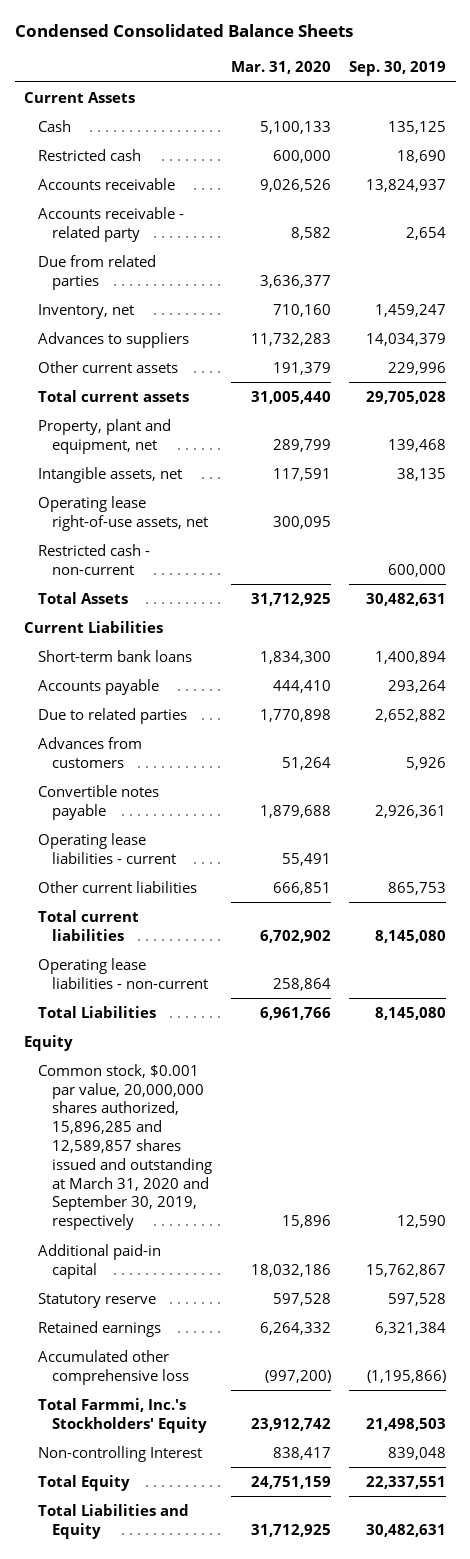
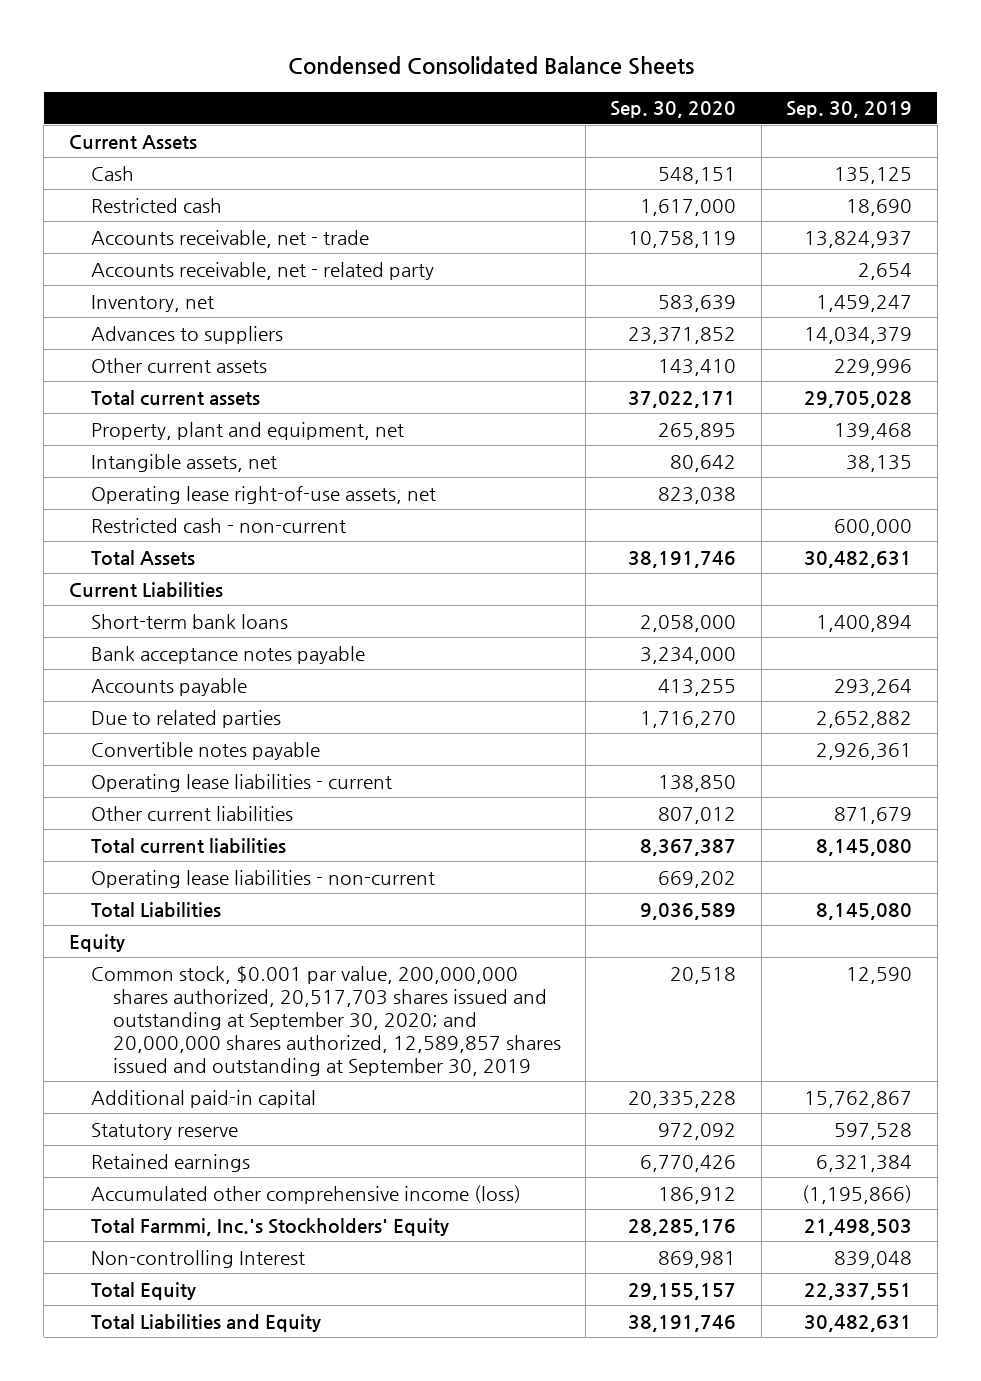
[230,61,331,75] Mar. 31, 2020 -> none
none -> [610,101,737,119] Sep. 30, 2020
[37,254,156,290] Due from related parties -> none
[37,177,175,190] Accounts receivable -> [90,229,369,248] Accounts receivable, net - trade
[37,206,184,242] Accounts receivable - related party -> [90,261,434,280] Accounts receivable, net - related party
none -> [90,645,365,664] Bank acceptance notes payable
[37,736,142,768] Advances from customers -> none
[388,881,447,895] 865,753 -> [834,806,913,824] 871,679
[37,1063,213,1231] Common stock, $0.001 par value, 20,000,000 shares authorized, 15,896,285 and 12,589,857 shares issued and outstanding at March 31, 2020 and September 30, 2019, respectively -> [90,965,561,1076] Common stock, $0.001 par value, 200,000,000 shares authorized, 20,517,703 shares issued and outstanding at September 30, 2020; and 20,000,000 shares authorized, 12,589,857 shares issued and outstanding at September 30, 2019
[37,1349,190,1385] Accumulated other comprehensive loss -> [90,1184,521,1204] Accumulated other comprehensive income (loss)

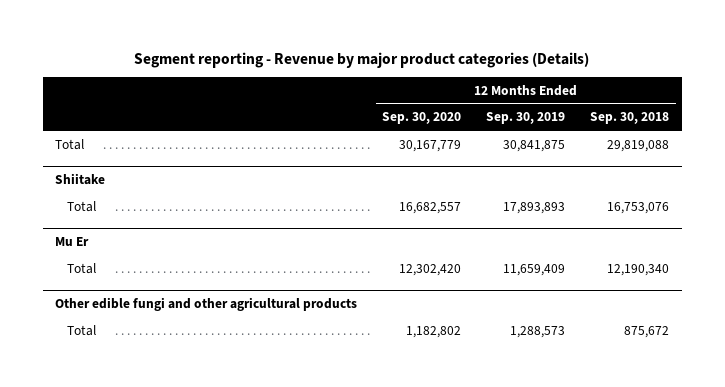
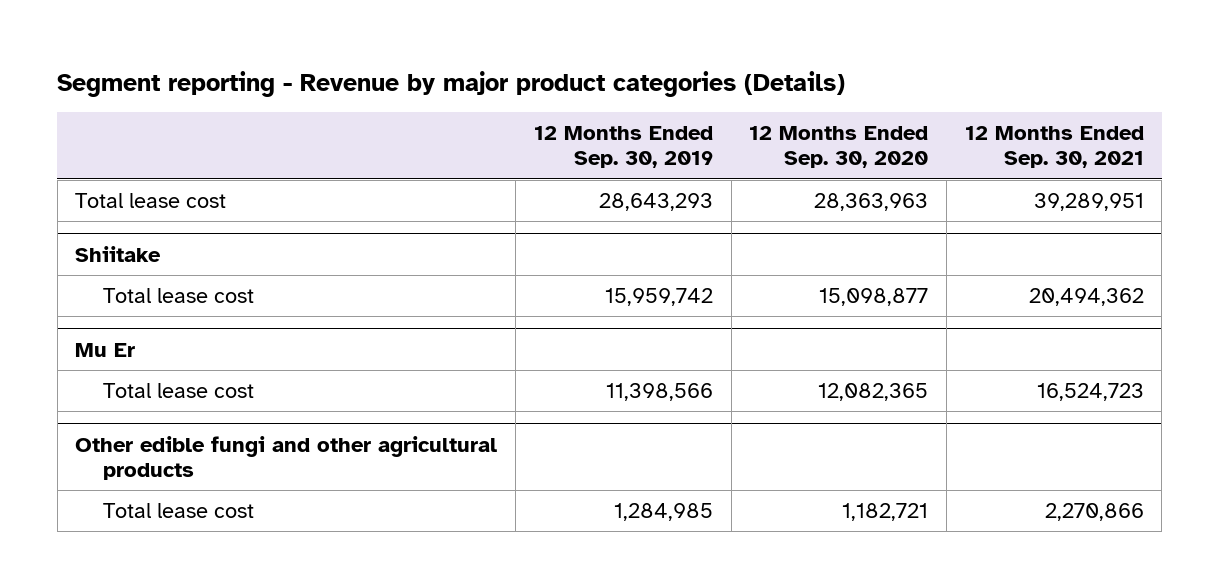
[590,112,670,125] Sep. 30, 2018 -> none
none -> [964,125,1144,169] 12 Months Ended Sep. 30, 2021
[55,138,85,150] Total -> [75,192,227,208] Total lease cost
[399,139,462,152] 30,167,779 -> [814,192,929,211] 28,363,963
[503,139,566,152] 30,841,875 -> [598,192,713,211] 28,643,293
[67,200,97,212] Total -> [102,287,254,303] Total lease cost
[399,201,462,214] 16,682,557 -> [819,287,929,306] 15,098,877
[503,201,566,214] 17,893,893 -> [604,287,713,306] 15,959,742
[67,262,97,274] Total -> [102,382,254,398] Total lease cost
[399,263,462,276] 12,302,420 -> [818,382,929,401] 12,082,365
[503,263,566,276] 11,659,409 -> [605,382,713,401] 11,398,566
[67,324,97,336] Total -> [102,502,254,518] Total lease cost
[406,325,462,338] 1,182,802 -> [842,502,929,521] 1,182,721
[510,325,566,338] 1,288,573 -> [613,502,713,521] 1,284,985

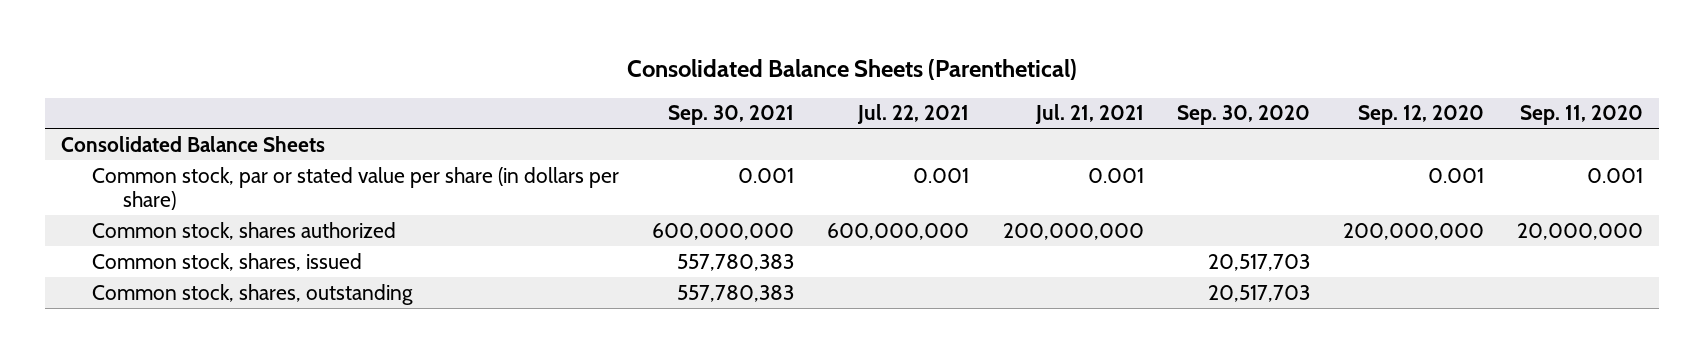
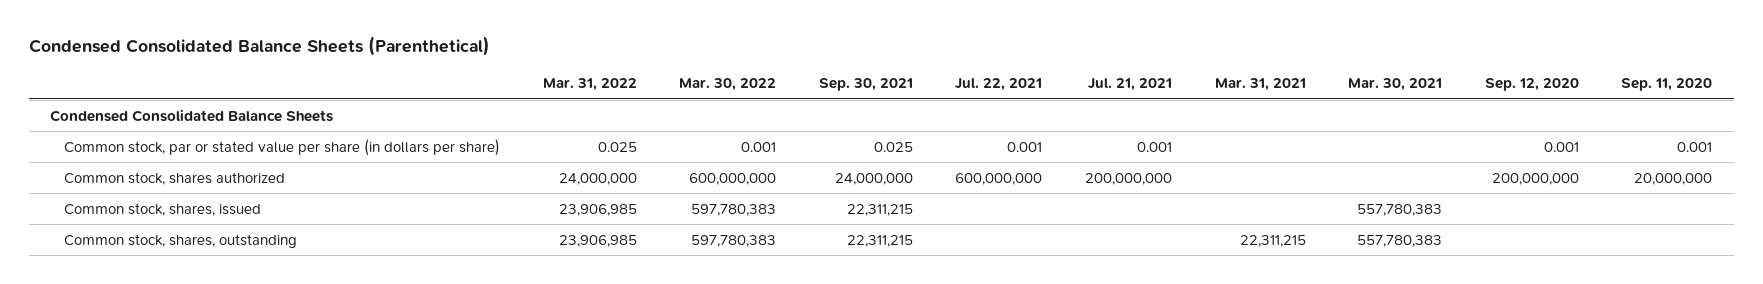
[627,58,1078,80] Consolidated Balance Sheets (Parenthetical) -> [28,36,490,57] Condensed Consolidated Balance Sheets (Parenthetical)
[1176,105,1310,126] Sep. 30, 2020 -> none
none -> [542,78,637,92] Mar. 31, 2022
none -> [679,78,777,92] Mar. 30, 2022
none -> [1214,78,1306,92] Mar. 31, 2021
none -> [1348,78,1443,92] Mar. 30, 2021
[61,135,326,152] Consolidated Balance Sheets -> [50,108,334,122] Condensed Consolidated Balance Sheets
[738,167,795,183] 0.001 -> [873,141,913,152] 0.025
[652,222,795,240] 600,000,000 -> [834,172,913,185] 24,000,000
[677,253,795,271] 557,780,383 -> [846,203,913,216] 22,311,215
[677,284,795,302] 557,780,383 -> [846,234,913,247] 22,311,215

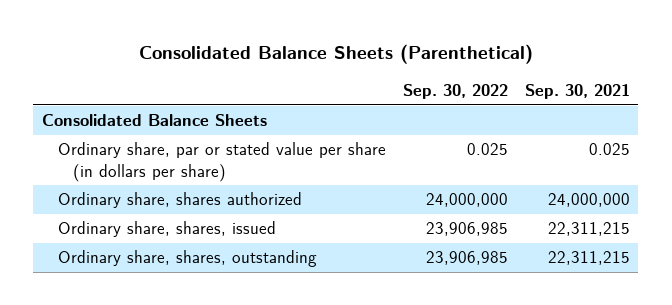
[28,36,490,57] Condensed Consolidated Balance Sheets (Parenthetical) -> [138,44,533,65] Consolidated Balance Sheets (Parenthetical)
[542,78,637,92] Mar. 31, 2022 -> none
[679,78,777,92] Mar. 30, 2022 -> none
[955,78,1043,92] Jul. 22, 2021 -> none
[1087,78,1172,92] Jul. 21, 2021 -> none
[1214,78,1306,92] Mar. 31, 2021 -> none
[1348,78,1443,92] Mar. 30, 2021 -> none
[1484,78,1579,92] Sep. 12, 2020 -> none
[1621,78,1713,92] Sep. 11, 2020 -> none
none -> [402,83,508,99] Sep. 30, 2022
[50,108,334,122] Condensed Consolidated Balance Sheets -> [42,114,268,127] Consolidated Balance Sheets
[63,138,500,156] Common stock, par or stated value per share (in dollars per share) -> [57,142,386,182] Ordinary share, par or stated value per share (in dollars per share)
[63,171,285,185] Common stock, shares authorized -> [57,192,302,209] Ordinary share, shares authorized
[63,202,261,216] Common stock, shares, issued -> [57,221,276,238] Ordinary share, shares, issued
[63,233,297,248] Common stock, shares, outstanding -> [57,250,317,268] Ordinary share, shares, outstanding

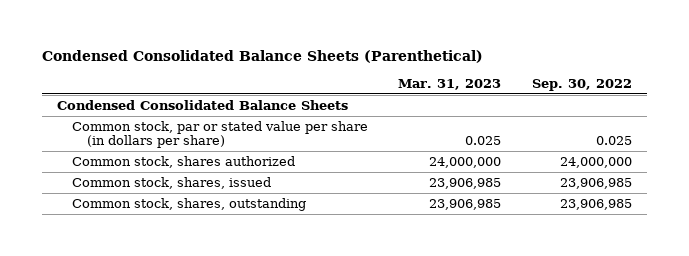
[138,44,533,65] Consolidated Balance Sheets (Parenthetical) -> [41,49,483,63] Condensed Consolidated Balance Sheets (Parenthetical)
[524,83,630,99] Sep. 30, 2021 -> none
none -> [398,78,502,90] Mar. 31, 2023
[42,114,268,127] Consolidated Balance Sheets -> [56,99,348,110] Condensed Consolidated Balance Sheets
[57,142,386,182] Ordinary share, par or stated value per share (in dollars per share) -> [71,120,368,149] Common stock, par or stated value per share (in dollars per share)
[57,192,302,209] Ordinary share, shares authorized -> [71,155,295,168] Common stock, shares authorized
[57,221,276,238] Ordinary share, shares, issued -> [71,176,271,189] Common stock, shares, issued
[57,250,317,268] Ordinary share, shares, outstanding -> [71,197,306,211] Common stock, shares, outstanding

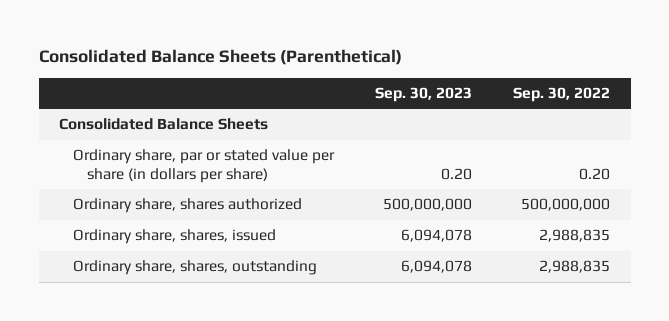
[41,49,483,63] Condensed Consolidated Balance Sheets (Parenthetical) -> [38,49,402,66] Consolidated Balance Sheets (Parenthetical)
[398,78,502,90] Mar. 31, 2023 -> none
none -> [375,86,473,102] Sep. 30, 2023
[56,99,348,110] Condensed Consolidated Balance Sheets -> [59,118,269,131] Consolidated Balance Sheets
[71,120,368,149] Common stock, par or stated value per share (in dollars per share) -> [73,149,336,183] Ordinary share, par or stated value per share (in dollars per share)
[595,136,632,146] 0.025 -> [579,167,611,180] 0.20
[71,155,295,168] Common stock, shares authorized -> [73,198,303,214] Ordinary share, shares authorized
[559,156,632,168] 24,000,000 -> [521,198,611,212] 500,000,000
[71,176,271,189] Common stock, shares, issued -> [73,229,277,245] Ordinary share, shares, issued
[559,177,632,189] 23,906,985 -> [539,229,611,243] 2,988,835
[71,197,306,211] Common stock, shares, outstanding -> [73,260,318,276] Ordinary share, shares, outstanding
[559,198,632,210] 23,906,985 -> [539,260,611,274] 2,988,835

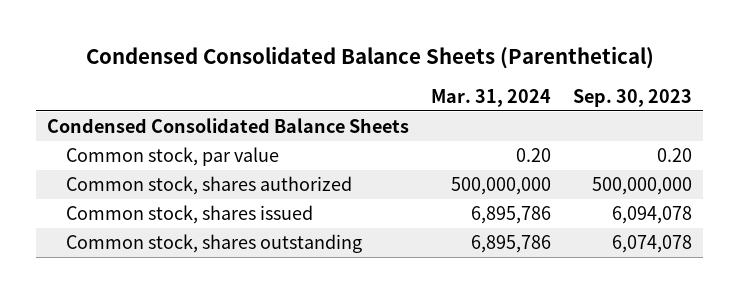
[38,49,402,66] Consolidated Balance Sheets (Parenthetical) -> [85,45,654,69] Condensed Consolidated Balance Sheets (Parenthetical)
[513,86,611,102] Sep. 30, 2022 -> none
none -> [431,88,552,107] Mar. 31, 2024
[59,118,269,131] Consolidated Balance Sheets -> [46,118,409,134] Condensed Consolidated Balance Sheets
[73,149,336,183] Ordinary share, par or stated value per share (in dollars per share) -> [65,147,279,167] Common stock, par value
[73,198,303,214] Ordinary share, shares authorized -> [65,176,352,196] Common stock, shares authorized
[73,229,277,245] Ordinary share, shares, issued -> [65,205,313,225] Common stock, shares issued
[73,260,318,276] Ordinary share, shares, outstanding -> [65,234,362,254] Common stock, shares outstanding
[401,260,473,274] 6,094,078 -> [612,235,693,254] 6,074,078

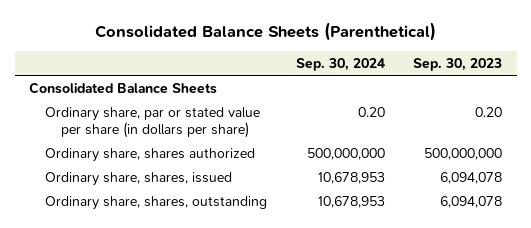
[85,45,654,69] Condensed Consolidated Balance Sheets (Parenthetical) -> [94,21,436,41] Consolidated Balance Sheets (Parenthetical)
[431,88,552,107] Mar. 31, 2024 -> none
none -> [295,58,385,72] Sep. 30, 2024
[46,118,409,134] Condensed Consolidated Balance Sheets -> [29,81,218,94] Consolidated Balance Sheets
[65,147,279,167] Common stock, par value -> [45,106,261,138] Ordinary share, par or stated value per share (in dollars per share)
[65,176,352,196] Common stock, shares authorized -> [45,147,256,162] Ordinary share, shares authorized
[65,205,313,225] Common stock, shares issued -> [45,171,233,186] Ordinary share, shares, issued
[65,234,362,254] Common stock, shares outstanding -> [45,195,268,210] Ordinary share, shares, outstanding
[612,235,693,254] 6,074,078 -> [440,195,503,208] 6,094,078

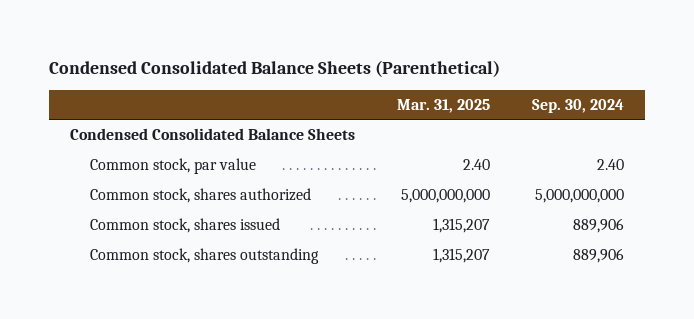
[94,21,436,41] Consolidated Balance Sheets (Parenthetical) -> [49,59,501,77] Condensed Consolidated Balance Sheets (Parenthetical)
[413,58,503,72] Sep. 30, 2023 -> none
none -> [396,98,490,113] Mar. 31, 2025
[45,106,261,138] Ordinary share, par or stated value per share (in dollars per share) -> none
[29,81,218,94] Consolidated Balance Sheets -> [70,128,356,141] Condensed Consolidated Balance Sheets
none -> [90,158,257,175] Common stock, par value
[45,147,256,162] Ordinary share, shares authorized -> [90,188,312,204] Common stock, shares authorized
[306,147,385,160] 500,000,000 -> [534,189,624,204] 5,000,000,000
[45,171,233,186] Ordinary share, shares, issued -> [90,218,281,234] Common stock, shares issued
[317,171,385,184] 10,678,953 -> [572,218,624,234] 889,906
[45,195,268,210] Ordinary share, shares, outstanding -> [90,248,320,265] Common stock, shares outstanding
[317,195,385,208] 10,678,953 -> [572,248,624,264] 889,906

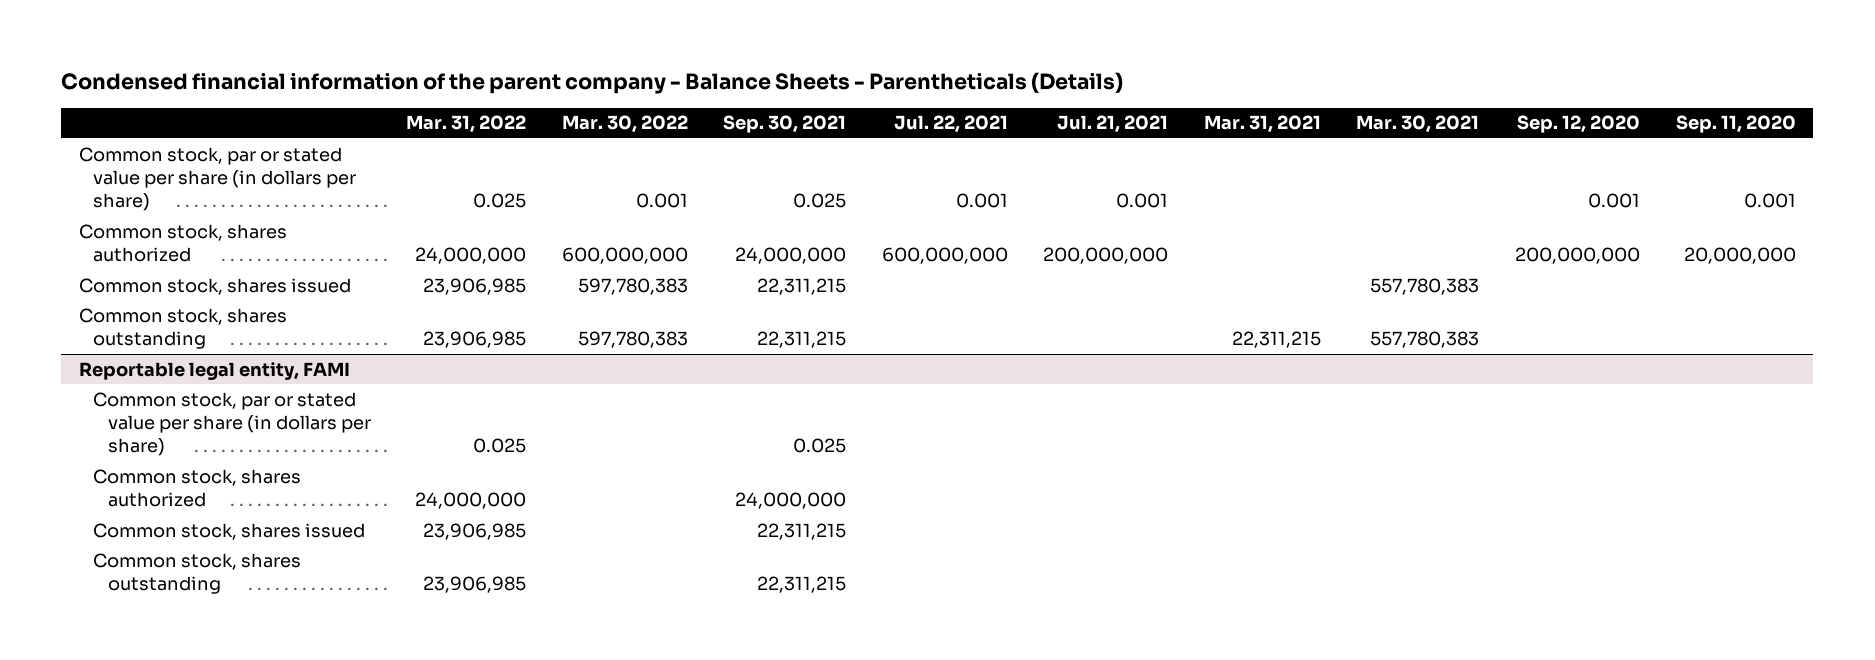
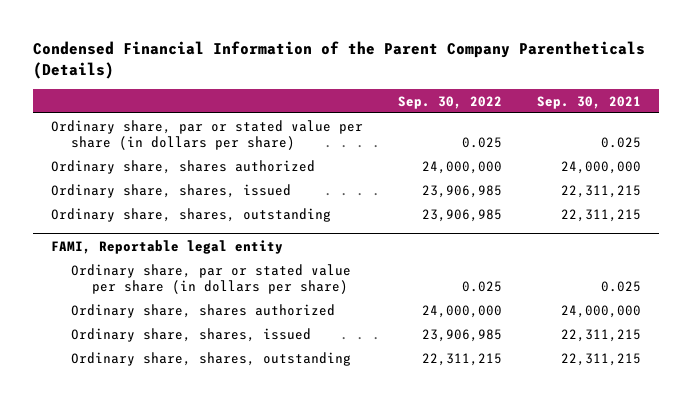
[61,72,1124,95] Condensed financial information of the parent company - Balance Sheets - Parentheticals (Details) -> [32,41,645,80] Condensed Financial Information of the Parent Company Parentheticals (Details)
[406,115,527,134] Mar. 31, 2022 -> none
[561,115,688,134] Mar. 30, 2022 -> none
[893,115,1008,134] Jul. 22, 2021 -> none
[1057,115,1169,134] Jul. 21, 2021 -> none
[1203,115,1321,134] Mar. 31, 2021 -> none
[1356,115,1480,134] Mar. 30, 2021 -> none
[1517,115,1641,134] Sep. 12, 2020 -> none
[1675,115,1796,134] Sep. 11, 2020 -> none
none -> [397,95,502,109] Sep. 30, 2022
[79,146,357,212] Common stock, par or stated value per share (in dollars per share) -> [50,119,363,150] Ordinary share, par or stated value per share (in dollars per share)
[79,223,288,262] Common stock, shares authorized -> [50,159,315,174] Ordinary share, shares authorized
[79,277,352,295] Common stock, shares issued -> [50,183,291,198] Ordinary share, shares, issued
[79,307,288,349] Common stock, shares outstanding -> [50,207,331,222] Ordinary share, shares, outstanding
[79,361,351,380] Reportable legal entity, FAMI -> [50,239,283,254] FAMI, Reportable legal entity
[93,391,371,457] Common stock, par or stated value per share (in dollars per share) -> [71,263,352,294] Ordinary share, par or stated value per share (in dollars per share)
[93,468,302,507] Common stock, shares authorized -> [71,303,336,318] Ordinary share, shares authorized
[93,522,366,540] Common stock, shares issued -> [71,327,312,342] Ordinary share, shares, issued
[93,552,302,594] Common stock, shares outstanding -> [71,351,352,366] Ordinary share, shares, outstanding

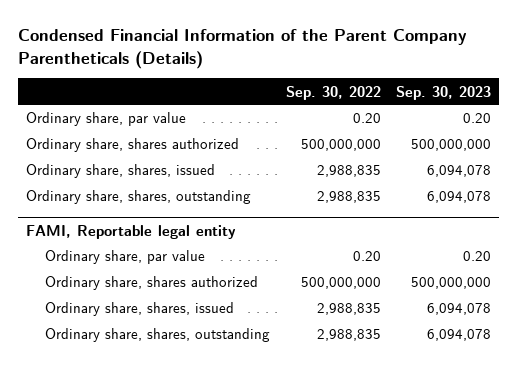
[537,95,642,109] Sep. 30, 2021 -> none
none -> [396,85,492,100] Sep. 30, 2023
[50,119,363,150] Ordinary share, par or stated value per share (in dollars per share) -> [25,112,186,127] Ordinary share, par value
[461,136,502,148] 0.025 -> [352,113,381,124] 0.20
[421,160,502,174] 24,000,000 -> [300,139,381,152] 500,000,000
[421,184,502,198] 23,906,985 -> [316,165,381,178] 2,988,835
[421,208,502,222] 23,906,985 -> [316,191,381,204] 2,988,835
[71,263,352,294] Ordinary share, par or stated value per share (in dollars per share) -> [44,250,205,265] Ordinary share, par value
[461,280,502,292] 0.025 -> [352,251,381,262] 0.20
[421,304,502,318] 24,000,000 -> [300,277,381,290] 500,000,000
[421,328,502,342] 23,906,985 -> [316,303,381,316] 2,988,835
[421,352,502,366] 22,311,215 -> [316,329,381,342] 2,988,835

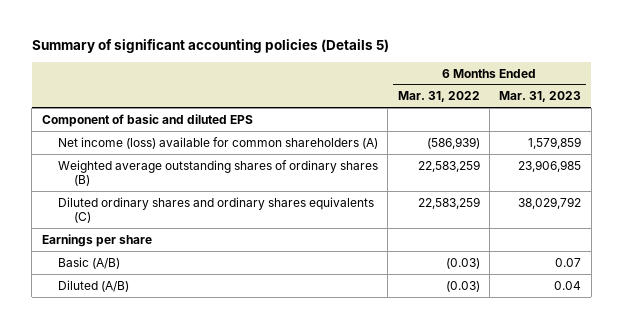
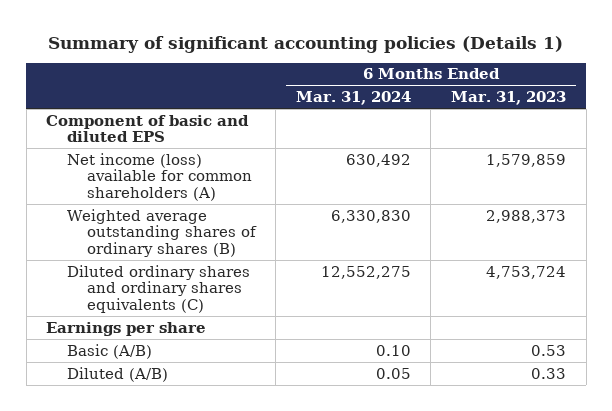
[31,39,389,54] Summary of significant accounting policies (Details 5) -> [48,35,564,53] Summary of significant accounting policies (Details 1)
[397,91,480,103] Mar. 31, 2022 -> none
none -> [295,91,411,106] Mar. 31, 2024
[518,159,582,172] 23,906,985 -> [485,209,566,223] 2,988,373
[518,196,582,209] 38,029,792 -> [485,265,566,279] 4,753,724
[555,257,582,267] 0.07 -> [530,344,566,356] 0.53
[554,280,582,290] 0.04 -> [530,367,566,379] 0.33

